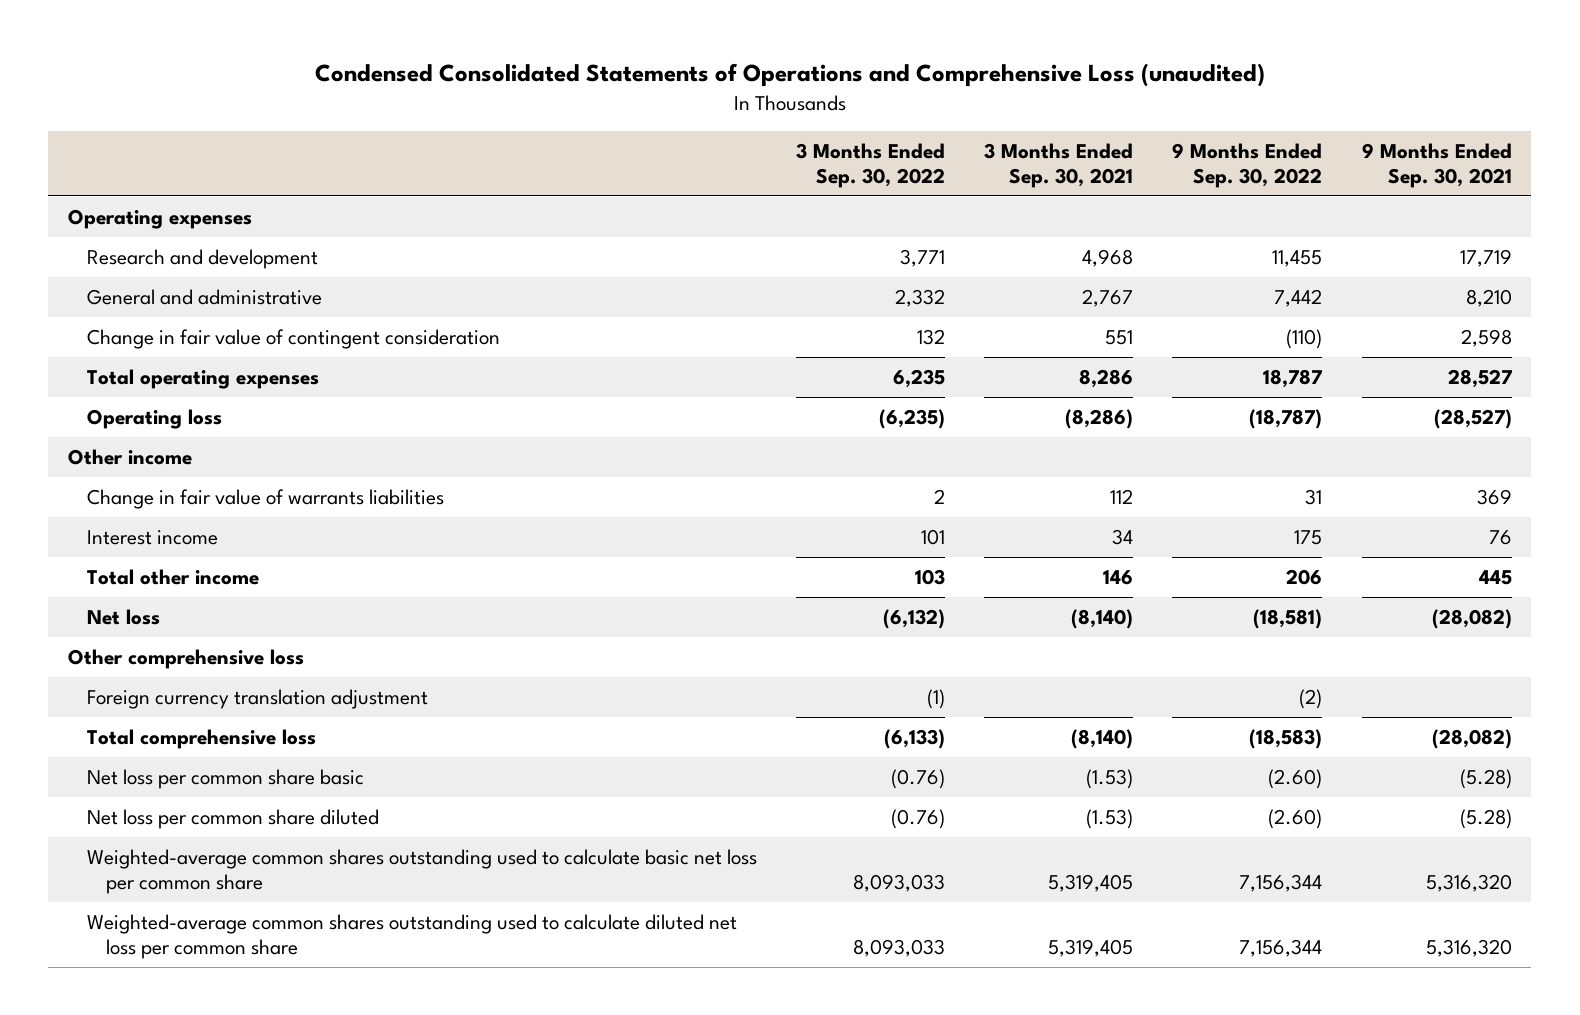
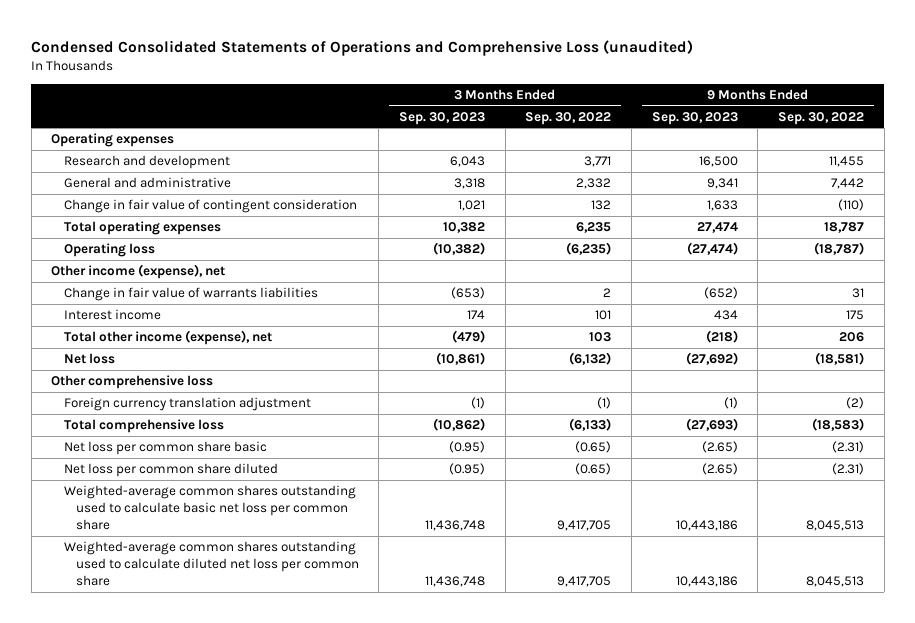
[984,142,1134,188] 3 Months Ended Sep. 30, 2021 -> none
[1361,142,1512,188] 9 Months Ended Sep. 30, 2021 -> none
none -> [399,111,486,125] Sep. 30, 2023
none -> [651,111,738,125] Sep. 30, 2023
[67,448,192,465] Other income -> [51,264,226,280] Other income (expense), net
[86,568,259,585] Total other income -> [63,330,272,346] Total other income (expense), net
[891,768,946,789] (0.76) -> [575,441,612,454] (0.65)
[1268,768,1323,789] (2.60) -> [831,441,864,454] (2.31)
[891,808,946,829] (0.76) -> [575,463,612,476] (0.65)
[1268,808,1323,829] (2.60) -> [831,463,864,476] (2.31)
[853,874,946,893] 8,093,033 -> [557,520,612,532] 9,417,705
[1239,874,1323,893] 7,156,344 -> [805,520,864,532] 8,045,513
[853,939,946,958] 8,093,033 -> [557,576,612,588] 9,417,705
[1239,939,1323,958] 7,156,344 -> [805,576,864,588] 8,045,513

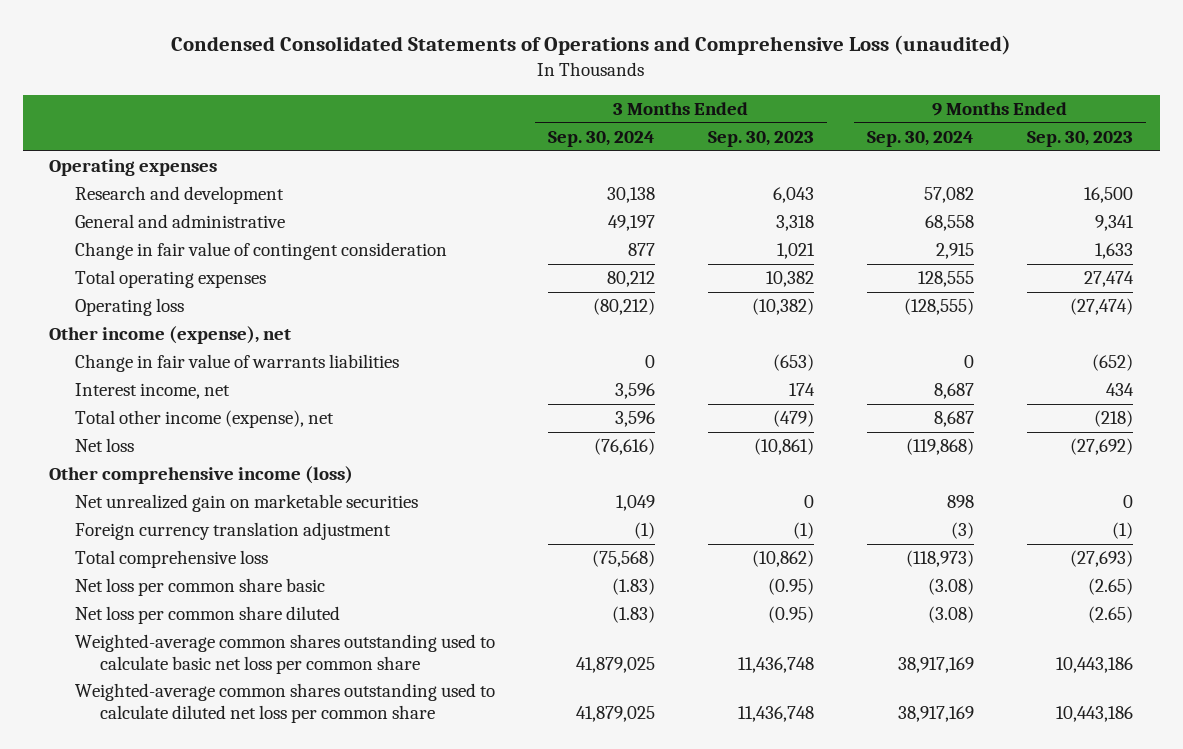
[525,111,612,125] Sep. 30, 2022 -> none
[777,111,864,125] Sep. 30, 2022 -> none
none -> [547,130,655,147] Sep. 30, 2024
none -> [866,130,974,147] Sep. 30, 2024
[63,309,161,321] Interest income -> [74,383,230,400] Interest income, net
[51,375,214,390] Other comprehensive loss -> [49,466,354,485] Other comprehensive income (loss)
none -> [74,494,418,513] Net unrealized gain on marketable securities

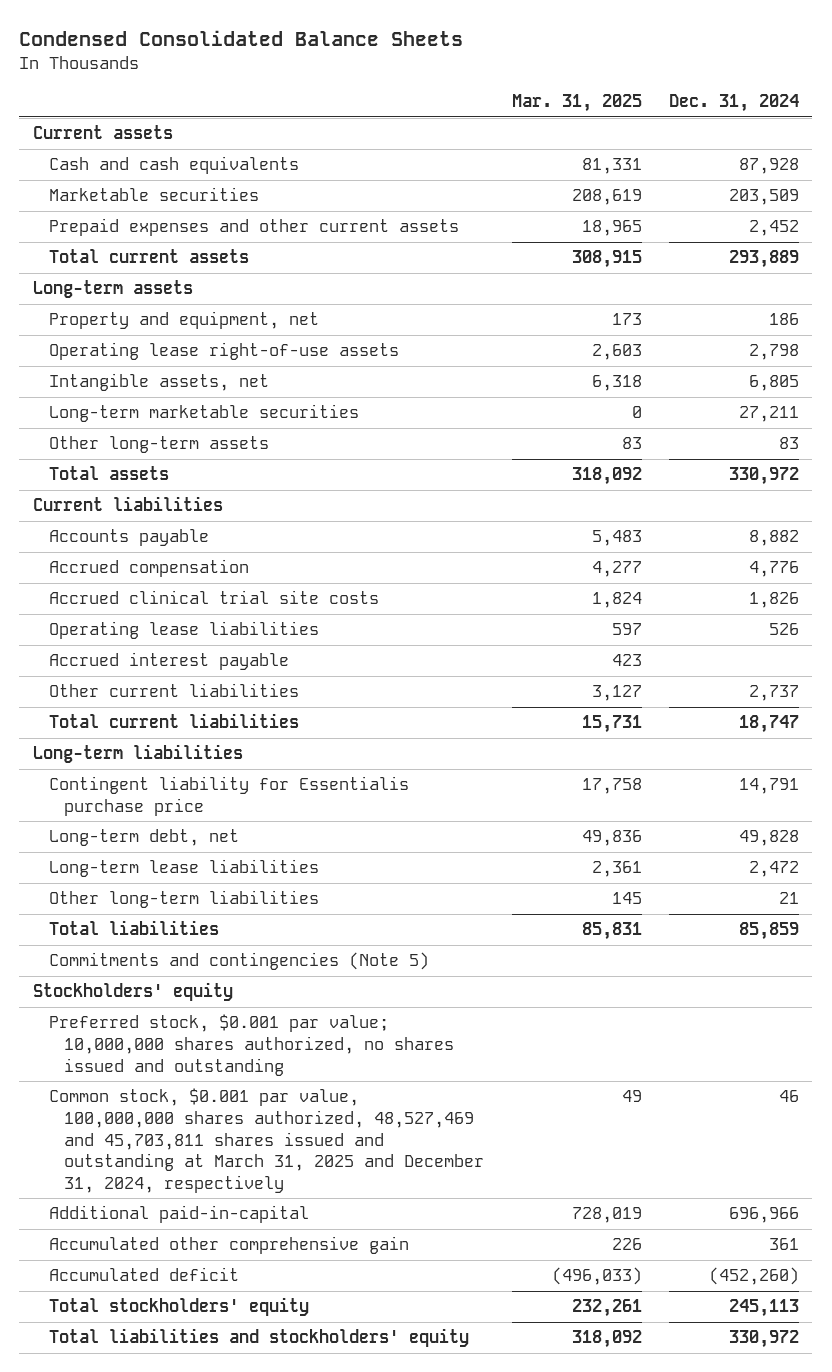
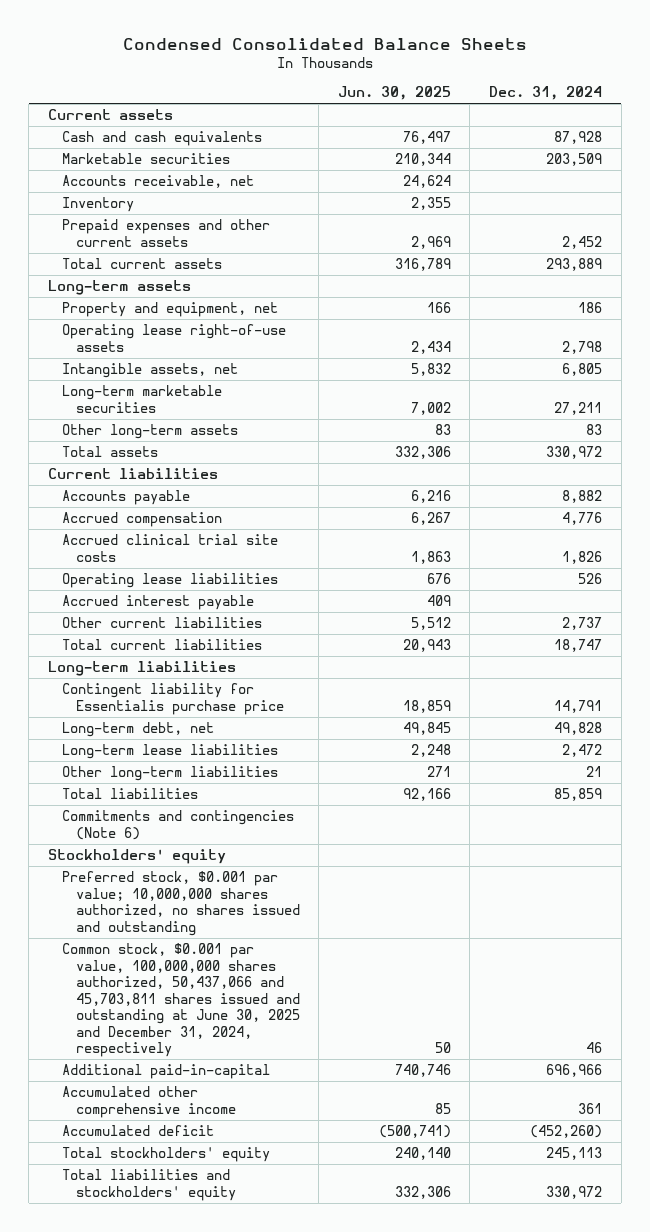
[511,94,642,113] Mar. 31, 2025 -> none
none -> [337,86,451,101] Jun. 30, 2025
none -> [61,175,254,189] Accounts receivable, net
none -> [61,197,134,213] Inventory
[48,952,429,971] Commitments and contingencies (Note 5) -> [61,810,294,840] Commitments and contingencies (Note 6)
[48,1088,485,1193] Common stock, $0.001 par value, 100,000,000 shares authorized, 48,527,469 and 45,703,811 shares issued and outstanding at March 31, 2025 and December 31, 2024, respectively -> [61,943,300,1058] Common stock, $0.001 par value, 100,000,000 shares authorized, 50,437,066 and 45,703,811 shares issued and outstanding at June 30, 2025 and December 31, 2024, respectively
[48,1236,409,1255] Accumulated other comprehensive gain -> [61,1086,236,1118] Accumulated other comprehensive income

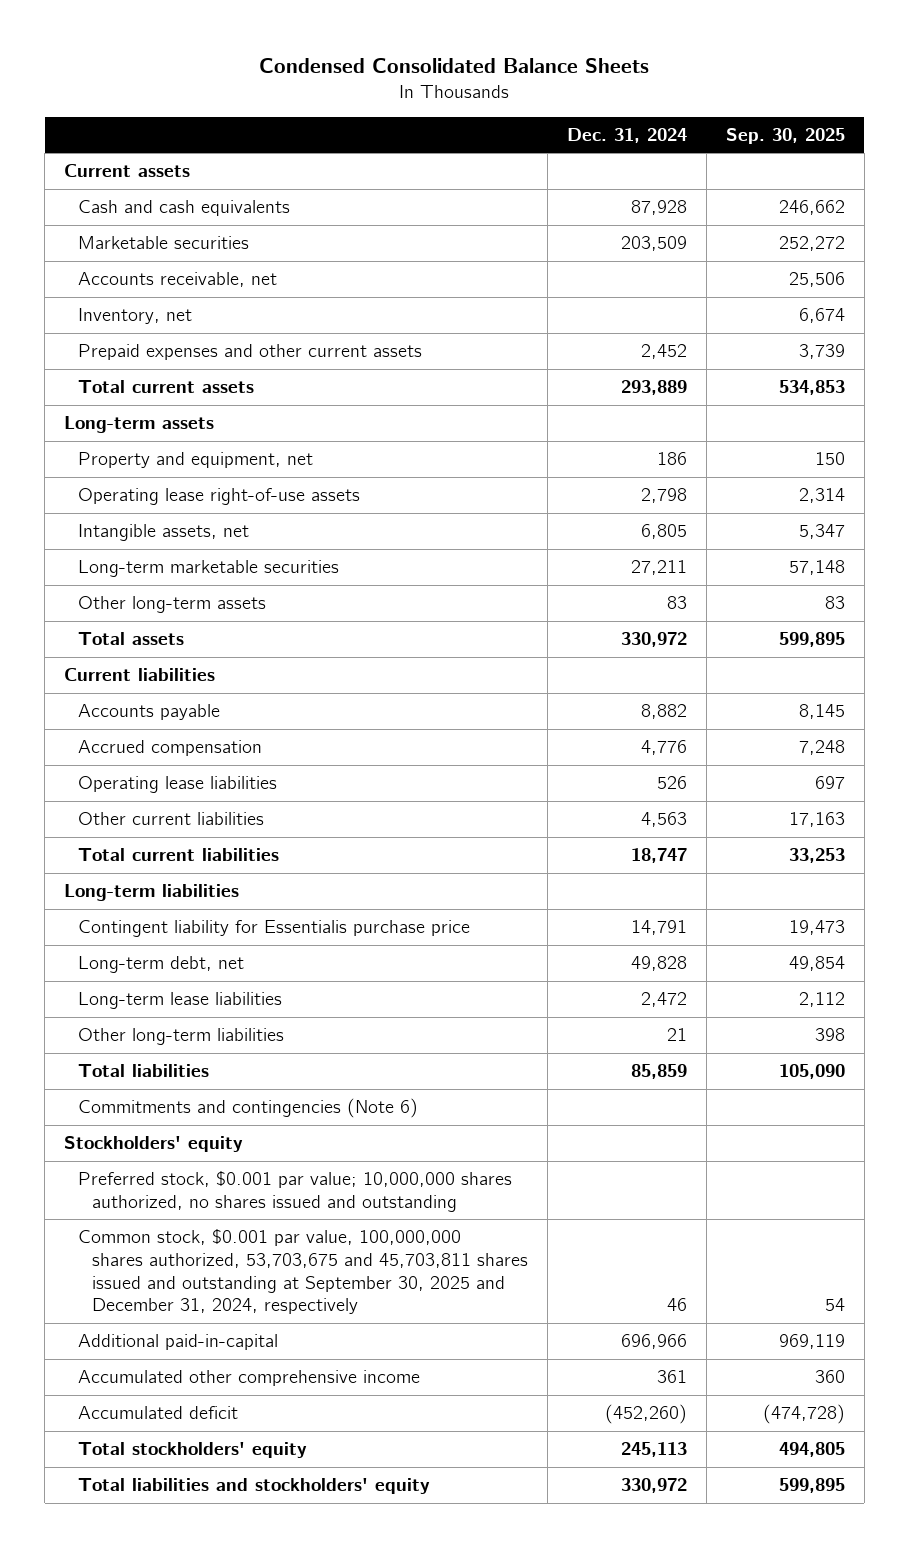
[337,86,451,101] Jun. 30, 2025 -> none
none -> [725,127,845,144] Sep. 30, 2025
[61,197,134,213] Inventory -> [77,308,192,325] Inventory, net
[61,534,278,562] Accrued clinical trial site costs -> none
[61,595,254,611] Accrued interest payable -> none
[561,617,602,631] 2,737 -> [640,812,687,828] 4,563
[61,943,300,1058] Common stock, $0.001 par value, 100,000,000 shares authorized, 50,437,066 and 45,703,811 shares issued and outstanding at June 30, 2025 and December 31, 2024, respectively -> [77,1229,528,1315] Common stock, $0.001 par value, 100,000,000 shares authorized, 53,703,675 and 45,703,811 shares issued and outstanding at September 30, 2025 and December 31, 2024, respectively

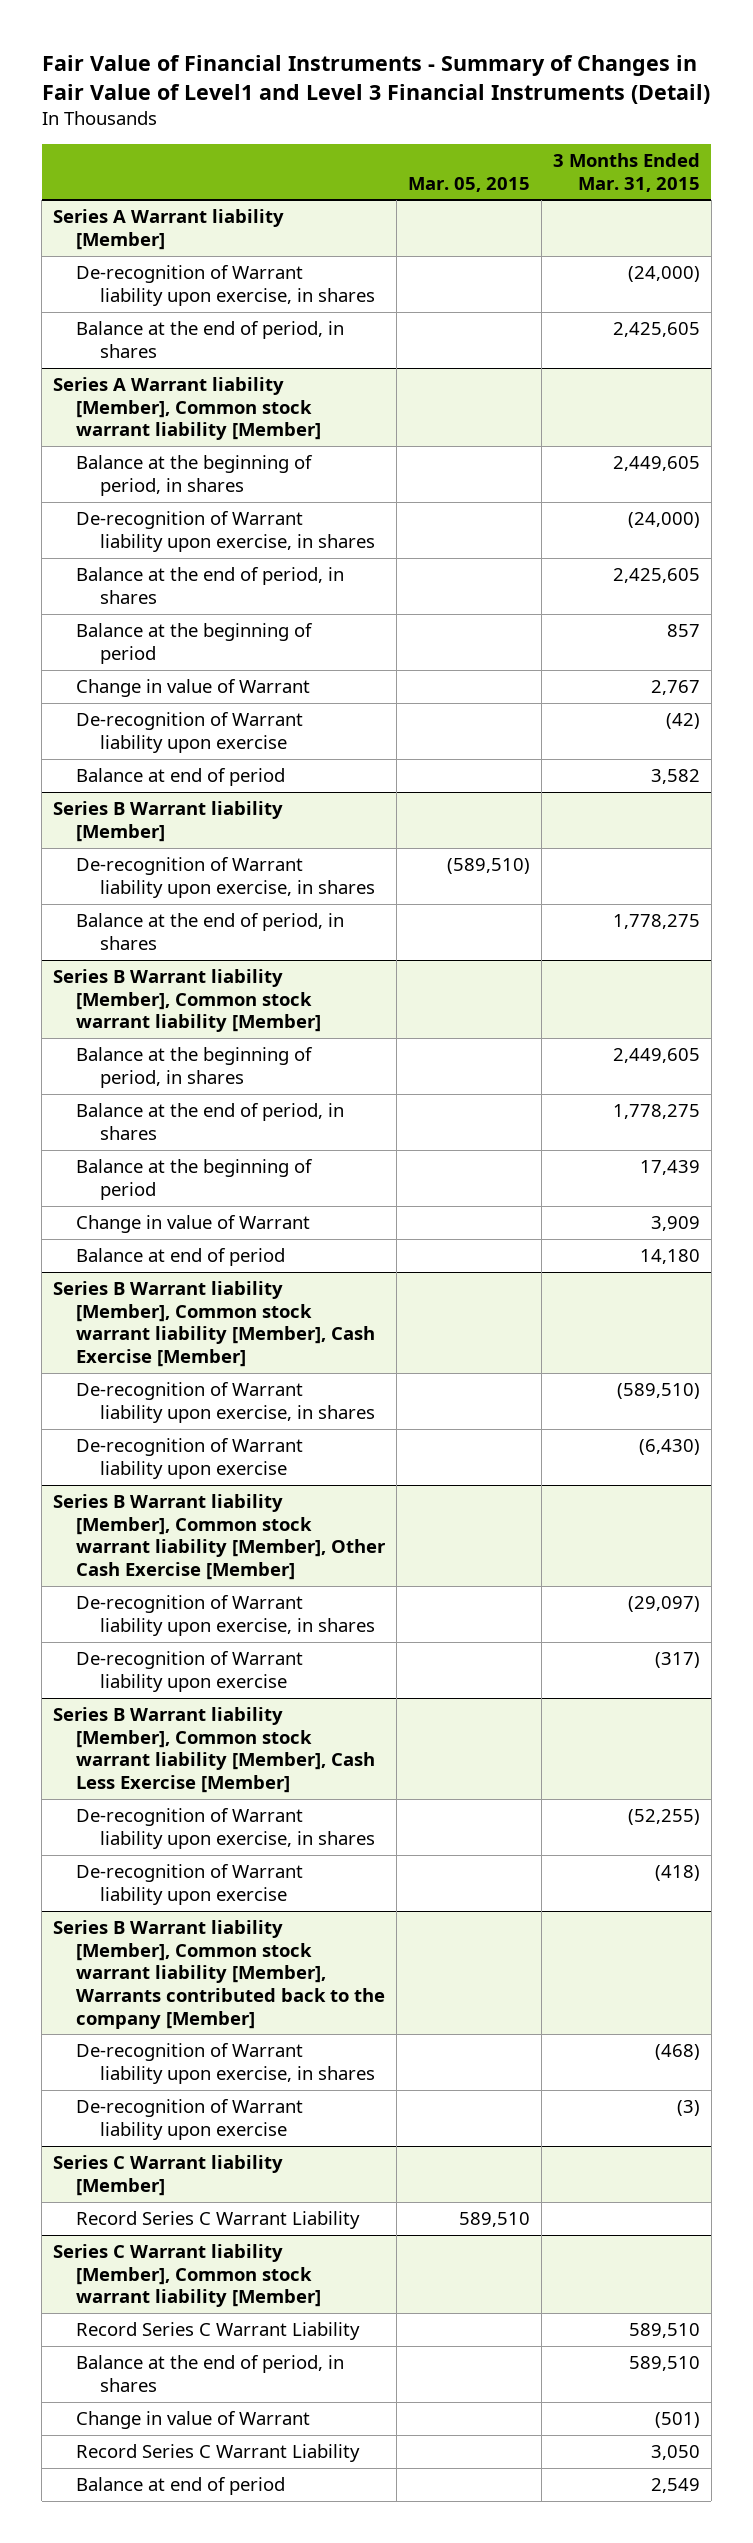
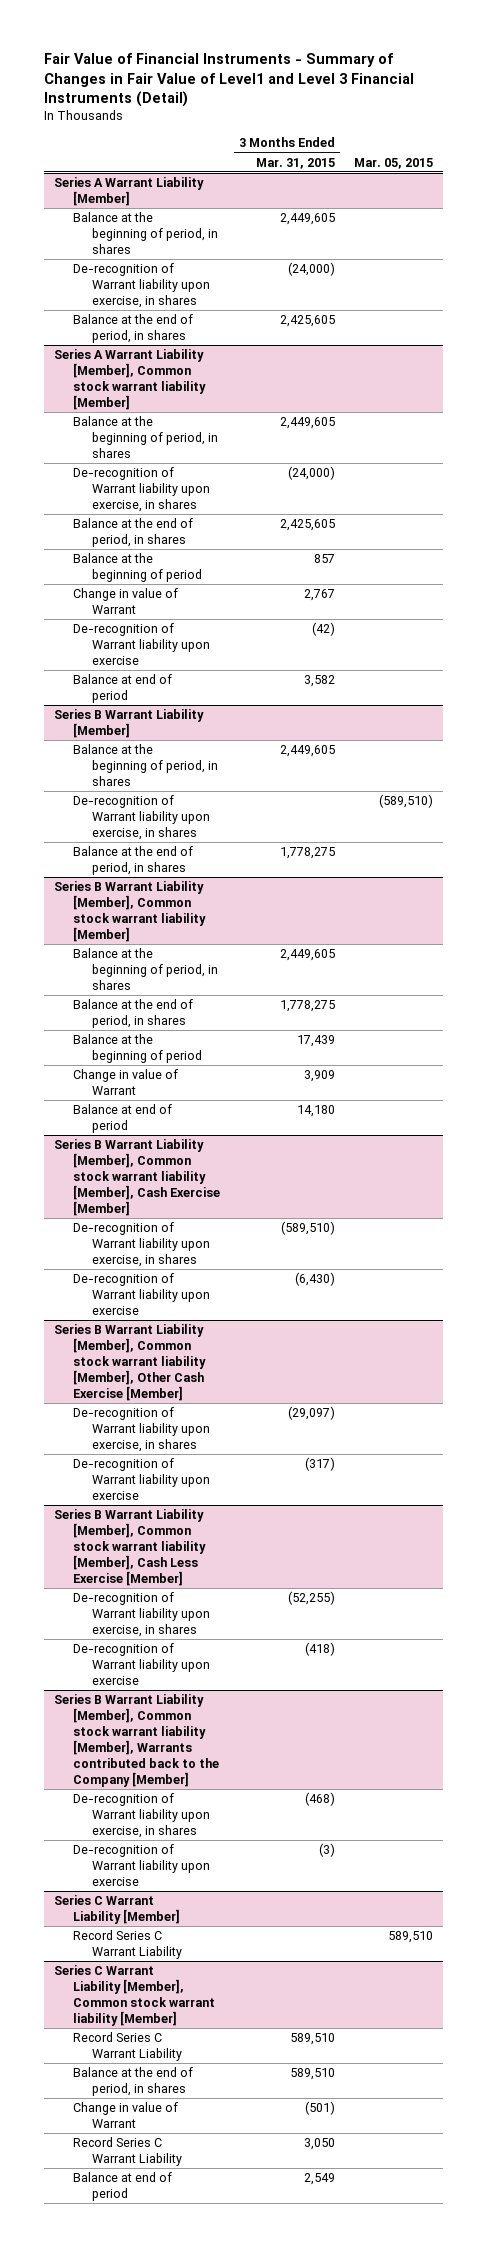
[52,209,284,250] Series A Warrant liability [Member] -> [53,177,204,207] Series A Warrant Liability [Member]
none -> [72,212,218,255] Balance at the beginning of period, in shares
[52,377,322,441] Series A Warrant liability [Member], Common stock warrant liability [Member] -> [53,349,206,411] Series A Warrant Liability [Member], Common stock warrant liability [Member]
[52,801,283,842] Series B Warrant liability [Member] -> [53,709,204,739] Series B Warrant Liability [Member]
none -> [72,744,218,787] Balance at the beginning of period, in shares
[52,969,322,1033] Series B Warrant liability [Member], Common stock warrant liability [Member] -> [53,881,206,943] Series B Warrant Liability [Member], Common stock warrant liability [Member]
[52,1281,376,1368] Series B Warrant liability [Member], Common stock warrant liability [Member], Cash Exercise [Member] -> [53,1139,220,1217] Series B Warrant Liability [Member], Common stock warrant liability [Member], Cash Exercise [Member]
[52,1494,387,1581] Series B Warrant liability [Member], Common stock warrant liability [Member], Other Cash Exercise [Member] -> [53,1324,206,1402] Series B Warrant Liability [Member], Common stock warrant liability [Member], Other Cash Exercise [Member]
[52,1707,376,1794] Series B Warrant liability [Member], Common stock warrant liability [Member], Cash Less Exercise [Member] -> [53,1509,206,1587] Series B Warrant Liability [Member], Common stock warrant liability [Member], Cash Less Exercise [Member]
[52,1920,386,2029] Series B Warrant liability [Member], Common stock warrant liability [Member], Warrants contributed back to the company [Member] -> [53,1694,219,1788] Series B Warrant Liability [Member], Common stock warrant liability [Member], Warrants contributed back to the Company [Member]
[52,2155,283,2196] Series C Warrant liability [Member] -> [53,1895,180,1925] Series C Warrant Liability [Member]
[52,2244,322,2308] Series C Warrant liability [Member], Common stock warrant liability [Member] -> [53,1965,215,2027] Series C Warrant Liability [Member], Common stock warrant liability [Member]

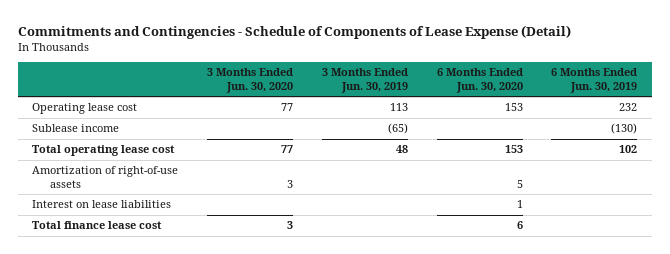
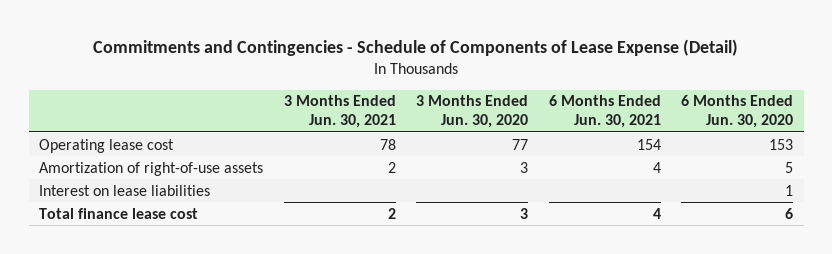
[321,68,408,94] 3 Months Ended Jun. 30, 2019 -> none
[551,68,638,94] 6 Months Ended Jun. 30, 2019 -> none
none -> [283,95,396,129] 3 Months Ended Jun. 30, 2021
none -> [548,95,661,129] 6 Months Ended Jun. 30, 2021
[32,124,120,133] Sublease income -> none
[32,145,176,157] Total operating lease cost -> none

